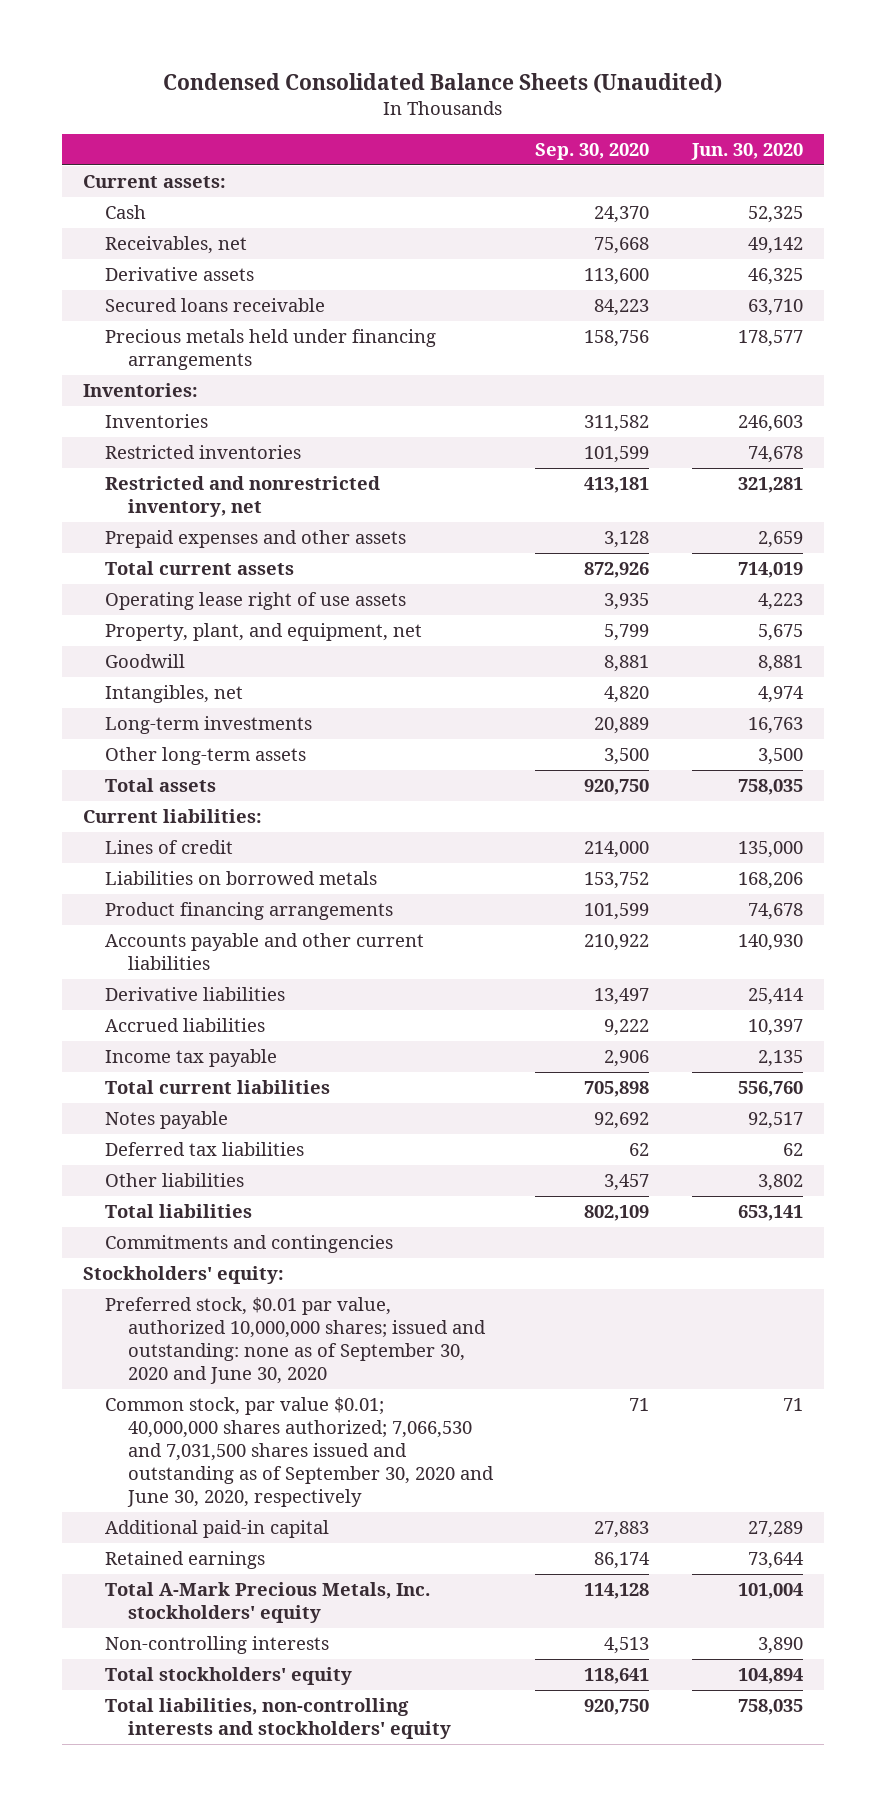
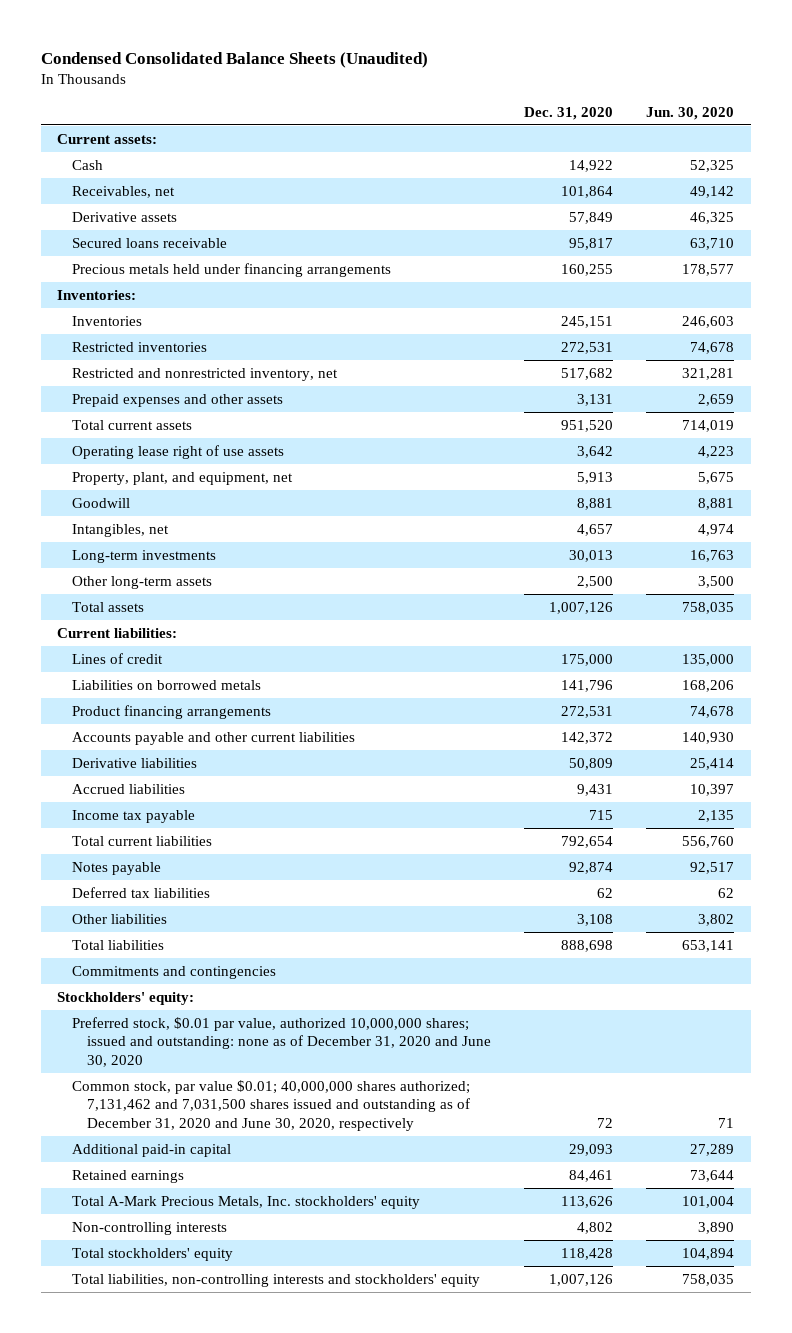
[535,142,650,160] Sep. 30, 2020 -> none
none -> [524,106,614,120] Dec. 31, 2020
[105,1297,487,1384] Preferred stock, $0.01 par value, authorized 10,000,000 shares; issued and outstanding: none as of September 30, 2020 and June 30, 2020 -> [72,1016,492,1067] Preferred stock, $0.01 par value, authorized 10,000,000 shares; issued and outstanding: none as of December 31, 2020 and June 30, 2020
[105,1397,495,1507] Common stock, par value $0.01; 40,000,000 shares authorized; 7,066,530 and 7,031,500 shares issued and outstanding as of September 30, 2020 and June 30, 2020, respectively -> [72,1079,471,1131] Common stock, par value $0.01; 40,000,000 shares authorized; 7,131,462 and 7,031,500 shares issued and outstanding as of December 31, 2020 and June 30, 2020, respectively

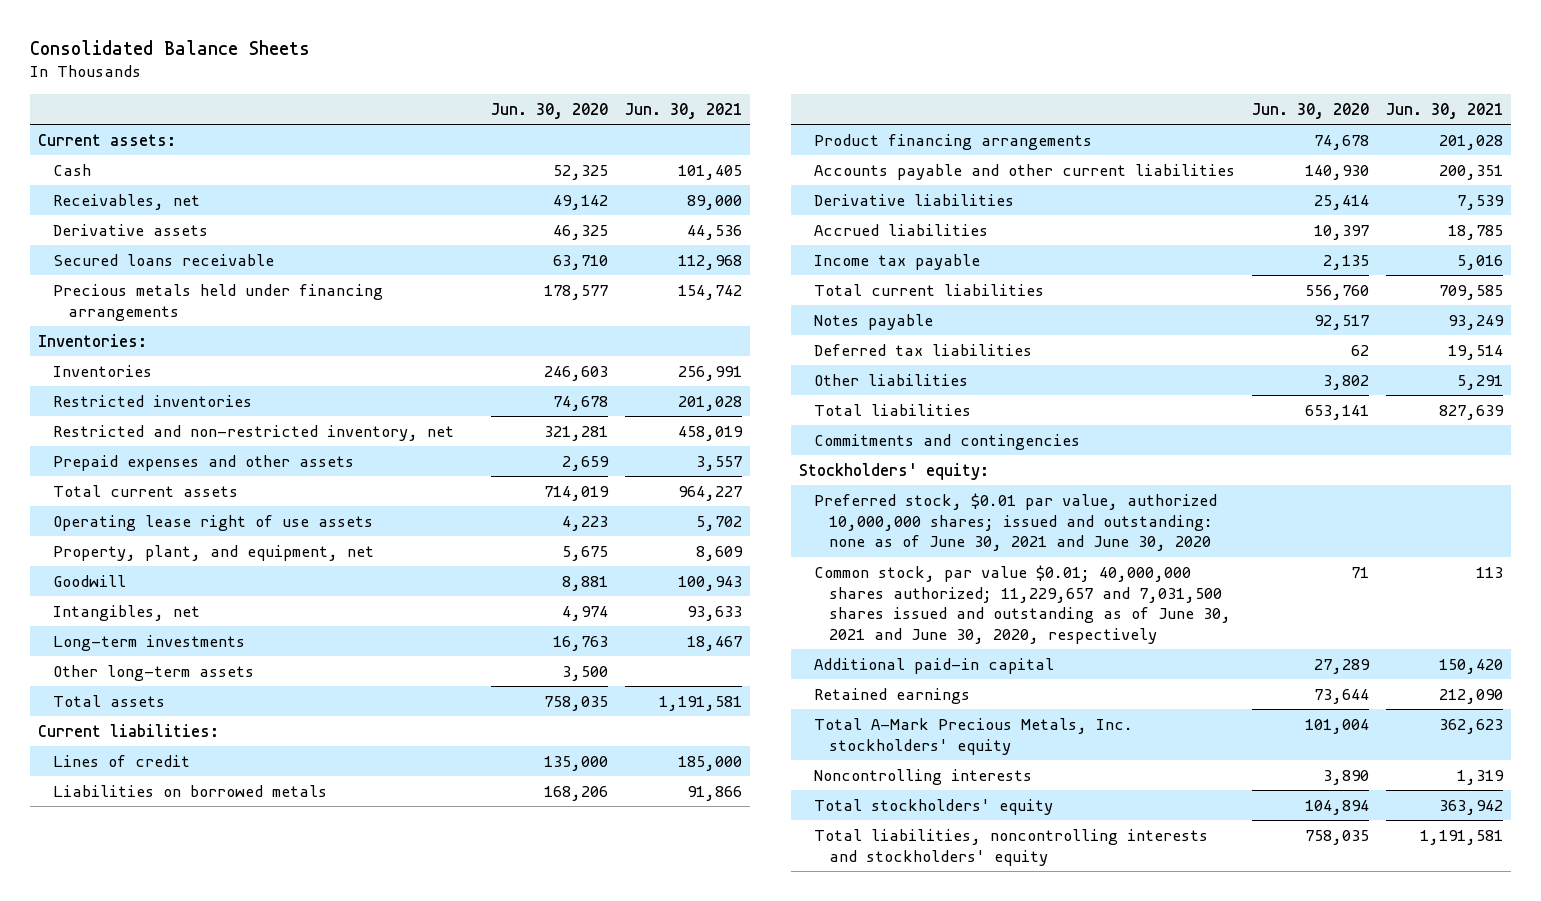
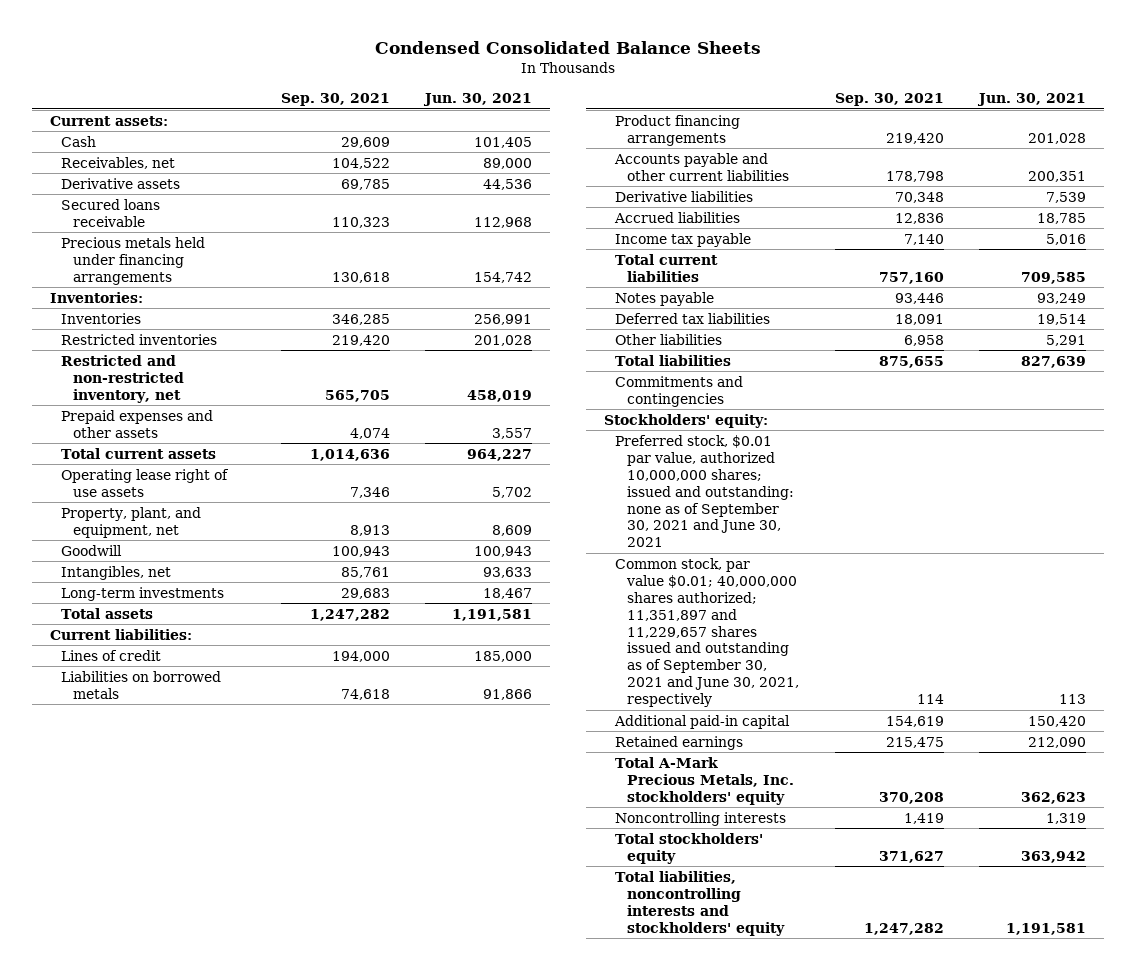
[30,40,311,56] Consolidated Balance Sheets -> [374,40,761,54] Condensed Consolidated Balance Sheets
[491,102,609,119] Jun. 30, 2020 -> none
none -> [280,93,390,107] Sep. 30, 2021
[53,664,255,681] Other long-term assets -> none
[814,492,1218,552] Preferred stock, $0.01 par value, authorized 10,000,000 shares; issued and outstanding: none as of June 30, 2021 and June 30, 2020 -> [615,434,794,548] Preferred stock, $0.01 par value, authorized 10,000,000 shares; issued and outstanding: none as of September 30, 2021 and June 30, 2021
[814,564,1232,644] Common stock, par value $0.01; 40,000,000 shares authorized; 11,229,657 and 7,031,500 shares issued and outstanding as of June 30, 2021 and June 30, 2020, respectively -> [615,557,799,708] Common stock, par value $0.01; 40,000,000 shares authorized; 11,351,897 and 11,229,657 shares issued and outstanding as of September 30, 2021 and June 30, 2021, respectively

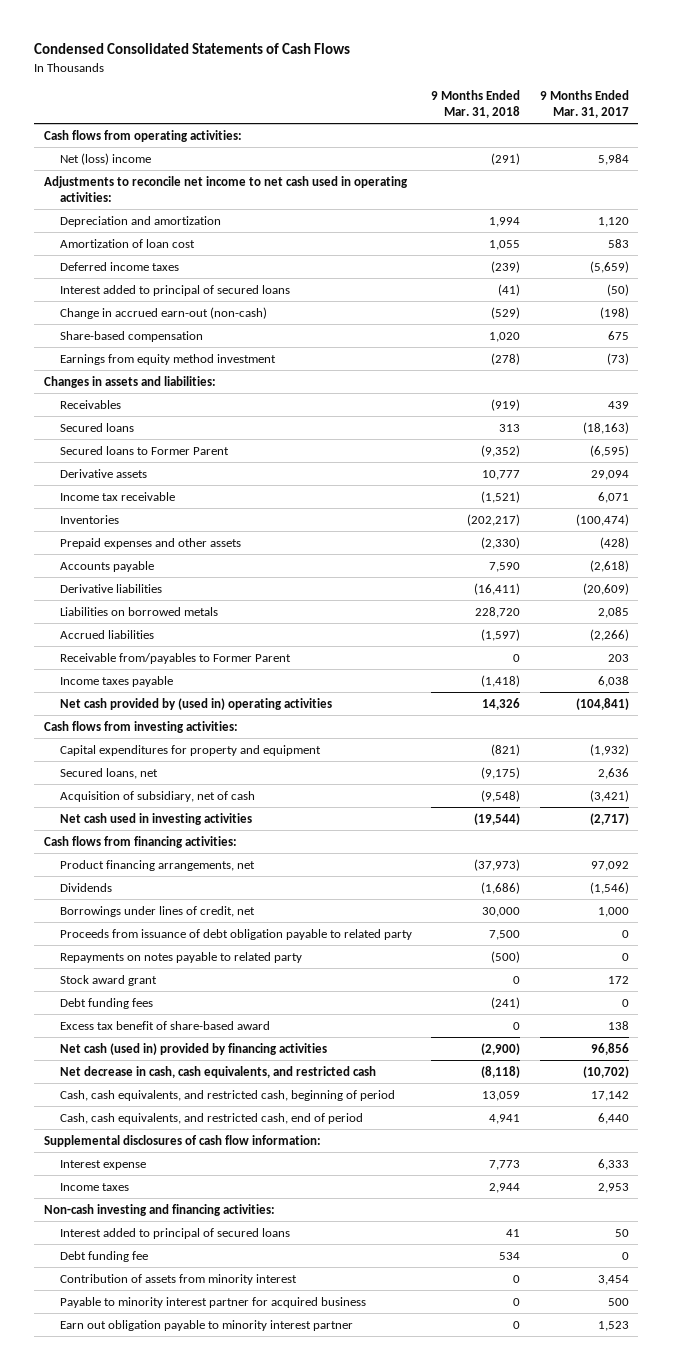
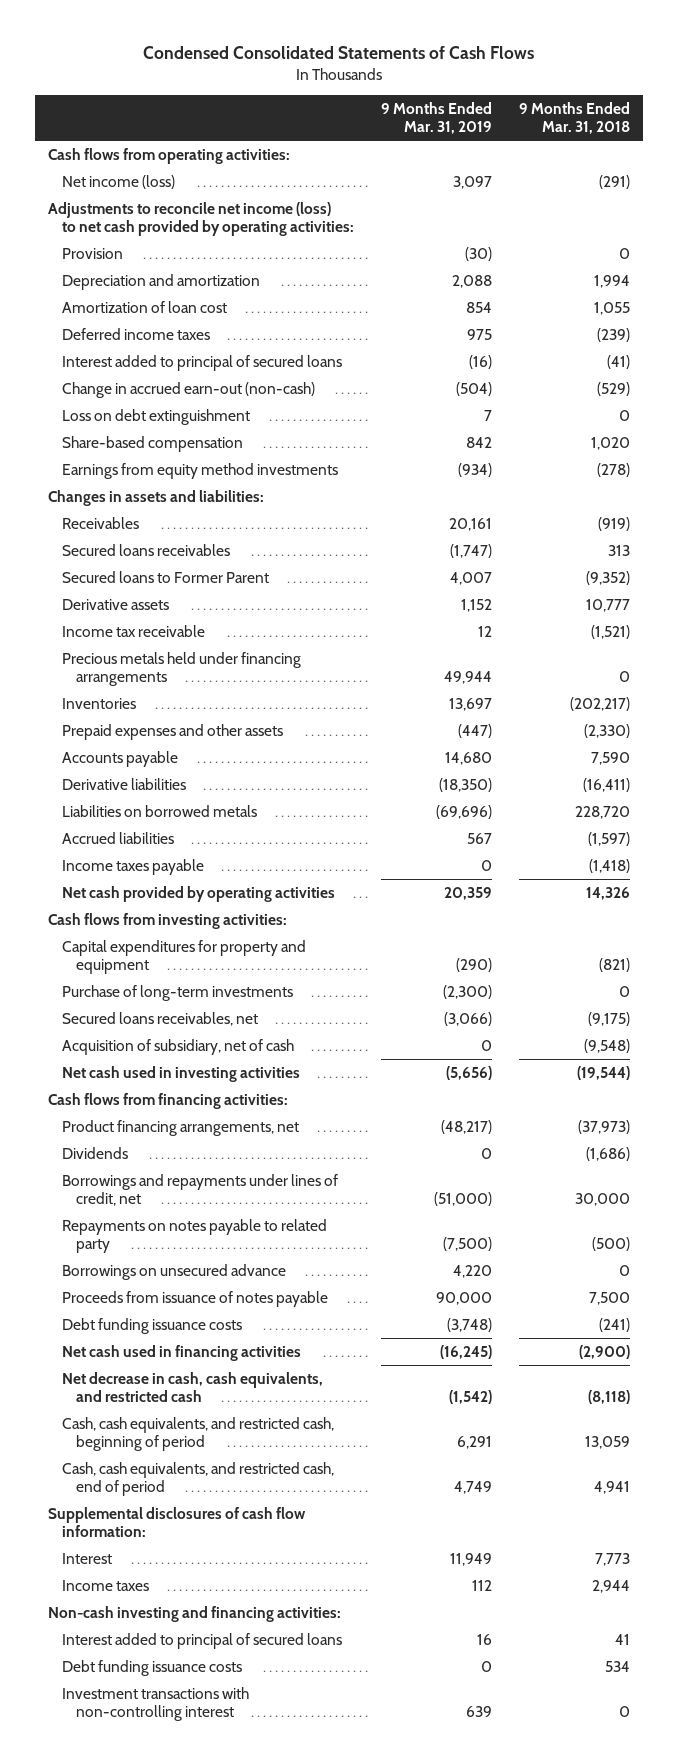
[539,90,629,119] 9 Months Ended Mar. 31, 2017 -> none
none -> [380,101,492,135] 9 Months Ended Mar. 31, 2019
[59,152,151,165] Net (loss) income -> [62,174,176,189] Net income (loss)
[43,175,408,202] Adjustments to reconcile net income to net cash used in operating activities: -> [48,201,355,237] Adjustments to reconcile net income (loss) to net cash provided by operating activities:
none -> [62,247,124,259] Provision
none -> [62,408,251,425] Loss on debt extinguishment
[59,353,276,365] Earnings from equity method investment -> [62,462,339,479] Earnings from equity method investments
[59,422,134,432] Secured loans -> [62,543,231,556] Secured loans receivables
none -> [62,651,302,687] Precious metals held under financing arrangements
[59,652,291,664] Receivable from/payables to Former Parent -> none
[59,697,332,710] Net cash provided by (used in) operating activities -> [62,885,336,902] Net cash provided by operating activities
none -> [62,984,294,1001] Purchase of long-term investments
[59,767,158,779] Secured loans, net -> [62,1011,259,1026] Secured loans receivables, net
[59,928,412,940] Proceeds from issuance of debt obligation payable to related party -> none
[59,905,255,917] Borrowings under lines of credit, net -> [62,1173,339,1207] Borrowings and repayments under lines of credit, net
[59,974,157,986] Stock award grant -> none
[59,1020,270,1030] Excess tax benefit of share-based award -> none
none -> [62,1263,287,1280] Borrowings on unsecured advance
none -> [62,1290,329,1307] Proceeds from issuance of notes payable
[59,997,153,1009] Debt funding fees -> [62,1317,243,1334] Debt funding issuance costs
[59,1042,327,1055] Net cash (used in) provided by financing activities -> [62,1344,302,1361] Net cash used in financing activities
[59,1159,146,1170] Interest expense -> [62,1552,113,1564] Interest
[59,1273,297,1285] Contribution of assets from minority interest -> none
[59,1296,366,1308] Payable to minority interest partner for acquired business -> none
[59,1319,353,1331] Earn out obligation payable to minority interest partner -> none
[59,1250,148,1262] Debt funding fee -> [62,1659,243,1676] Debt funding issuance costs
none -> [62,1686,250,1722] Investment transactions with non-controlling interest

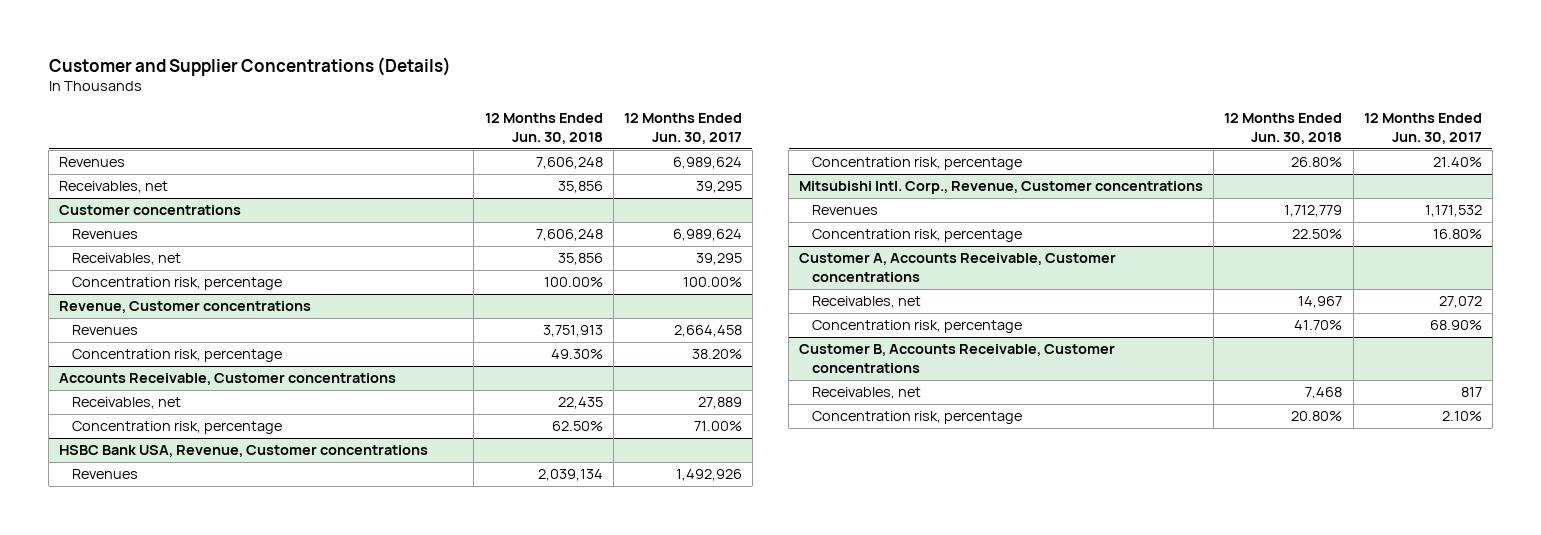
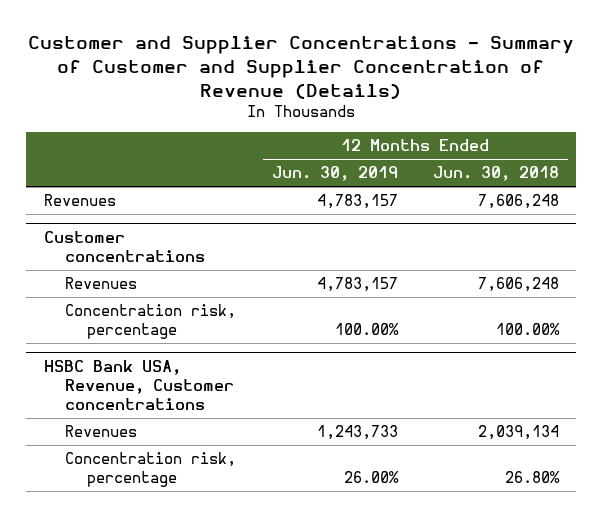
[48,56,451,76] Customer and Supplier Concentrations (Details) -> [28,36,575,99] Customer and Supplier Concentrations - Summary of Customer and Supplier Concentration of Revenue (Details)
[623,113,742,145] 12 Months Ended Jun. 30, 2017 -> none
none -> [271,166,398,182] Jun. 30, 2019
[59,181,169,194] Receivables, net -> none
[71,253,181,266] Receivables, net -> none
[59,301,312,314] Revenue, Customer concentrations -> none
[71,325,138,336] Revenues -> none
[71,349,282,363] Concentration risk, percentage -> none
[59,373,397,386] Accounts Receivable, Customer concentrations -> none
[71,397,181,410] Receivables, net -> none
[71,421,282,435] Concentration risk, percentage -> none
[799,181,1204,195] Mitsubishi Intl. Corp., Revenue, Customer concentrations -> none
[811,205,878,216] Revenues -> none
[811,229,1022,243] Concentration risk, percentage -> none
[799,253,1117,283] Customer A, Accounts Receivable, Customer concentrations -> none
[811,296,921,309] Receivables, net -> none
[811,320,1022,334] Concentration risk, percentage -> none
[799,344,1116,374] Customer B, Accounts Receivable, Customer concentrations -> none
[811,387,921,400] Receivables, net -> none
[811,411,1022,425] Concentration risk, percentage -> none

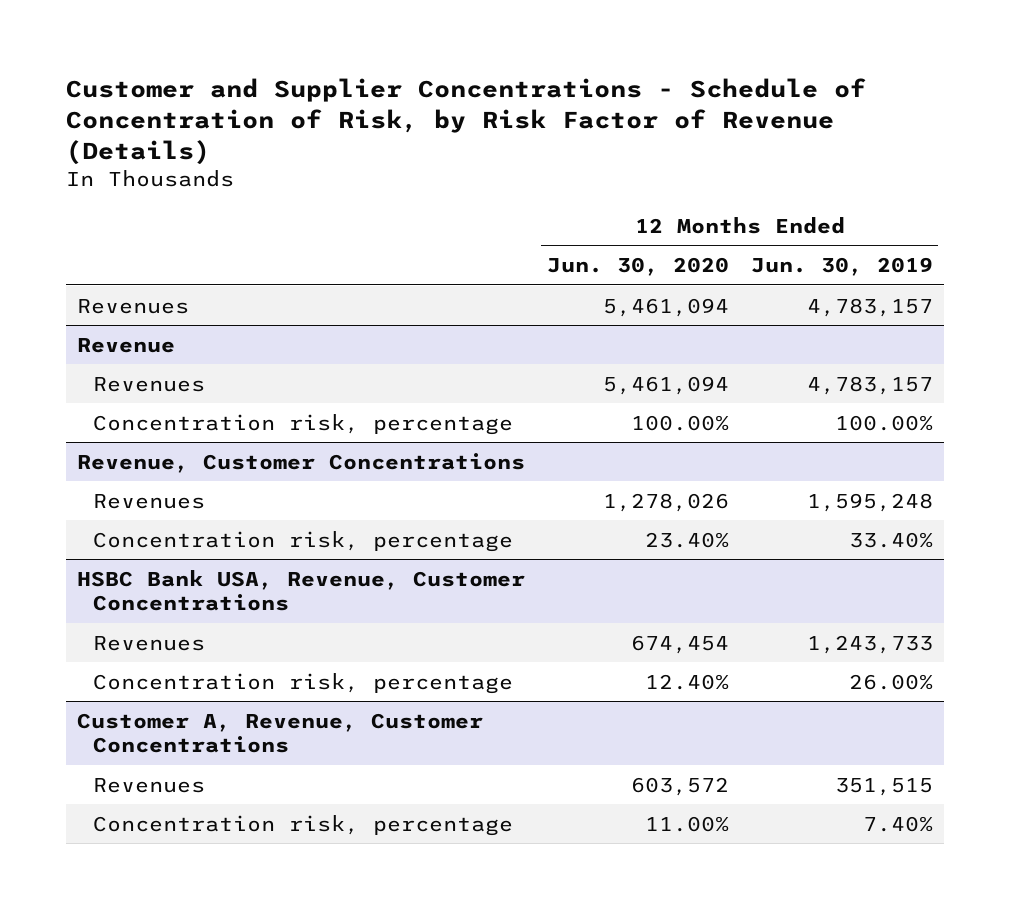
[28,36,575,99] Customer and Supplier Concentrations - Summary of Customer and Supplier Concentration of Revenue (Details) -> [66,78,867,166] Customer and Supplier Concentrations - Schedule of Concentration of Risk, by Risk Factor of Revenue (Details)
[432,166,559,182] Jun. 30, 2018 -> none
none -> [546,257,729,277] Jun. 30, 2020
[43,230,206,263] Customer concentrations -> none
none -> [77,337,176,353] Revenue
none -> [77,452,526,473] Revenue, Customer Concentrations
none -> [92,493,205,509] Revenues
none -> [92,530,513,552] Concentration risk, percentage
[43,359,235,411] HSBC Bank USA, Revenue, Customer concentrations -> [77,569,526,612] HSBC Bank USA, Revenue, Customer Concentrations
none -> [77,712,484,754] Customer A, Revenue, Customer Concentrations
none -> [92,777,205,793] Revenues
none -> [92,814,513,836] Concentration risk, percentage

